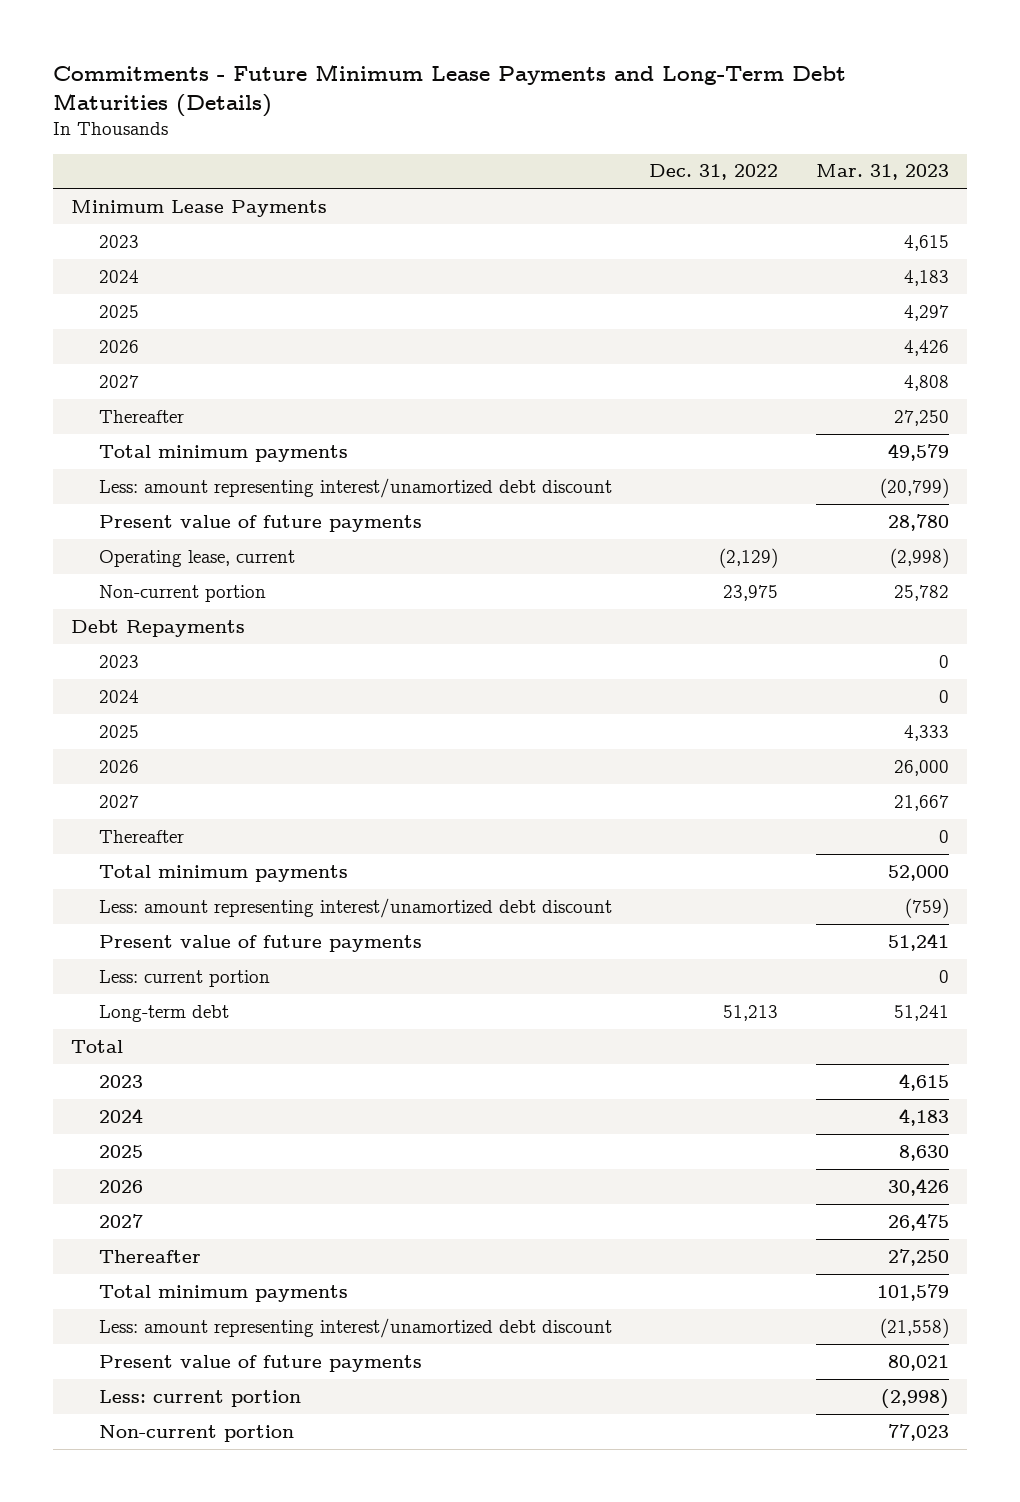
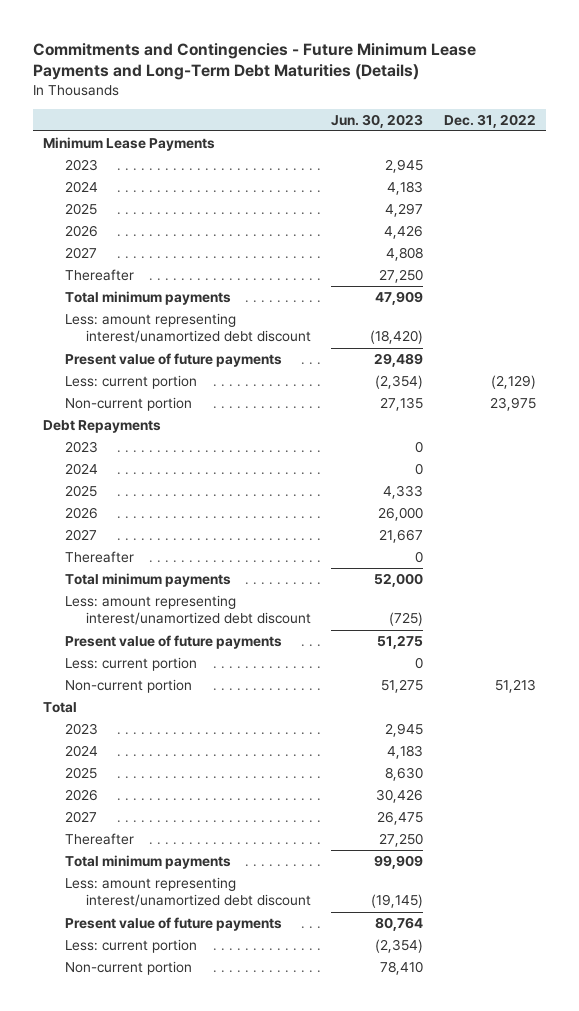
[52,64,846,118] Commitments - Future Minimum Lease Payments and Long-Term Debt Maturities (Details) -> [33,42,477,81] Commitments and Contingencies - Future Minimum Lease Payments and Long-Term Debt Maturities (Details)
[815,164,949,181] Mar. 31, 2023 -> none
none -> [331,113,424,128] Jun. 30, 2023
[99,549,296,567] Operating lease, current -> [64,374,197,389] Less: current portion
[99,1004,230,1022] Long-term debt -> [64,678,192,693] Non-current portion

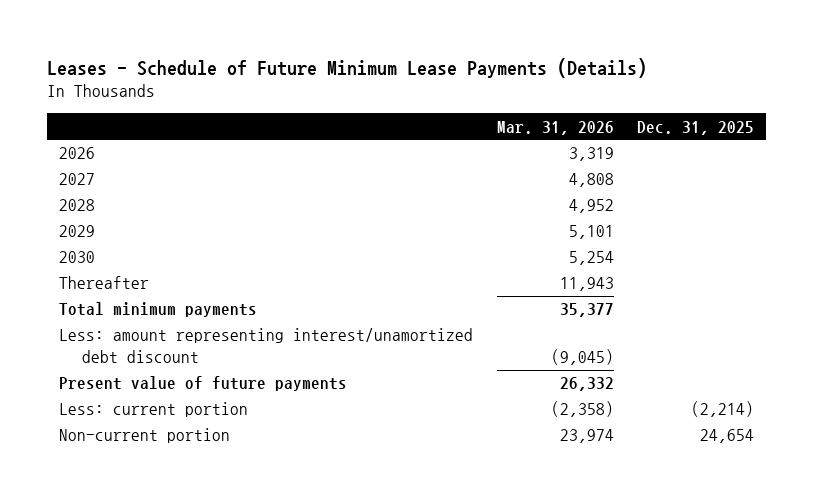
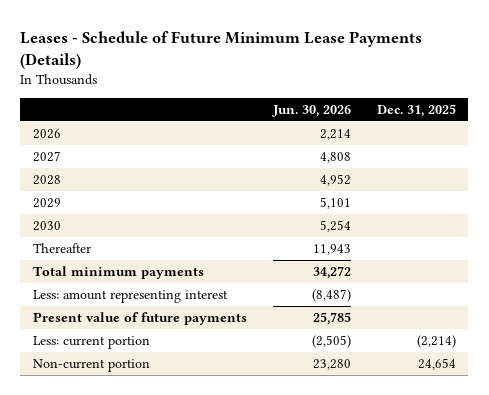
[496,120,614,135] Mar. 31, 2026 -> none
none -> [271,104,351,117] Jun. 30, 2026
[59,328,474,364] Less: amount representing interest/unamortized debt discount -> [33,289,229,303] Less: amount representing interest

